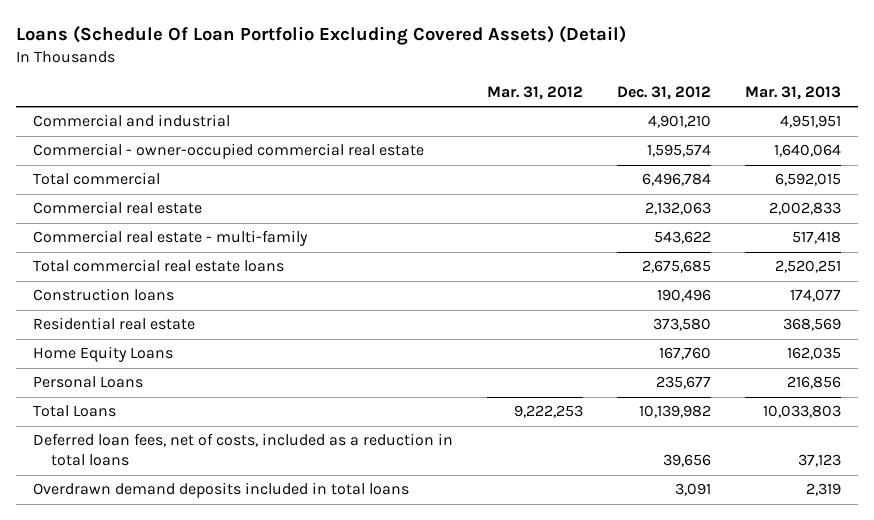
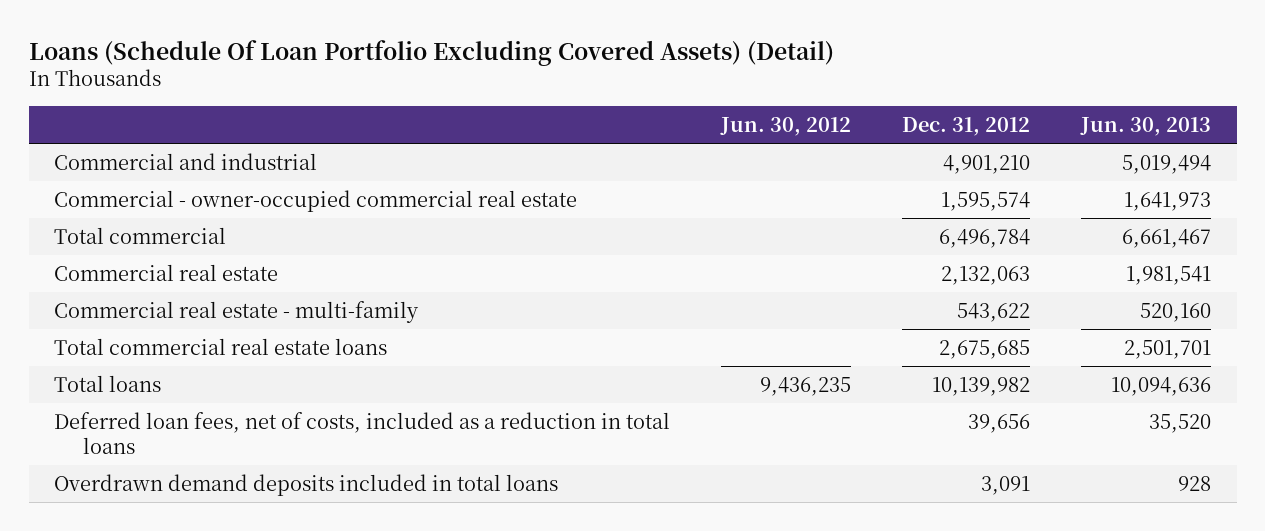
[486,86,583,101] Mar. 31, 2012 -> none
[744,86,841,101] Mar. 31, 2013 -> none
none -> [720,116,852,136] Jun. 30, 2012
none -> [1080,116,1212,136] Jun. 30, 2013
[32,288,174,302] Construction loans -> none
[32,317,195,331] Residential real estate -> none
[32,346,173,363] Home Equity Loans -> none
[32,376,143,389] Personal Loans -> none
[32,405,116,418] Total Loans -> [54,374,162,392] Total loans

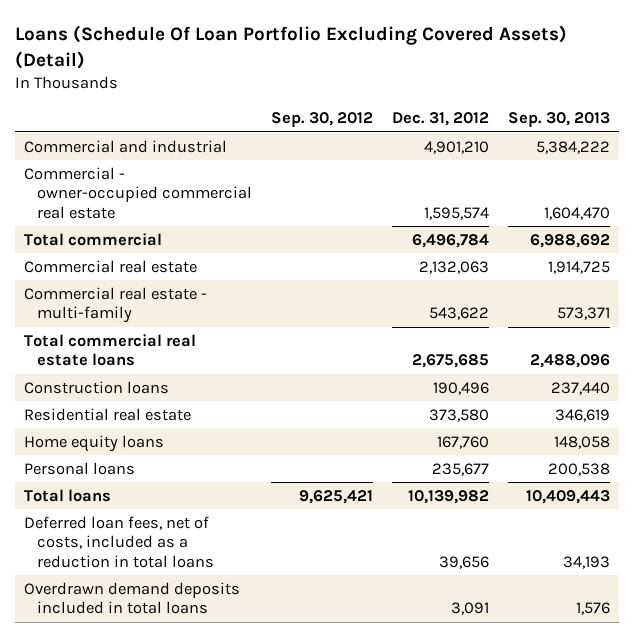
[720,116,852,136] Jun. 30, 2012 -> none
[1080,116,1212,136] Jun. 30, 2013 -> none
none -> [271,112,374,128] Sep. 30, 2012
none -> [508,112,611,128] Sep. 30, 2013
none -> [24,380,170,394] Construction loans
none -> [24,407,192,421] Residential real estate
none -> [24,434,165,452] Home equity loans
none -> [24,461,136,475] Personal loans

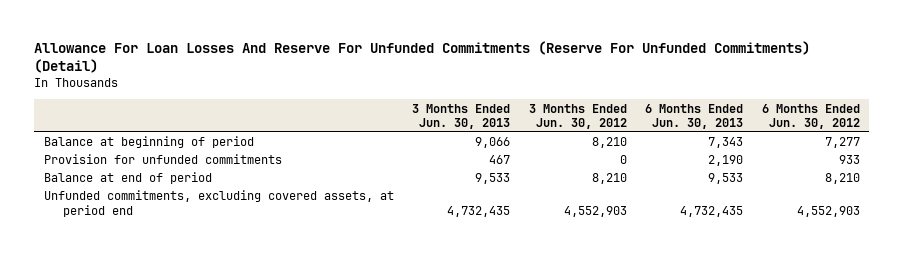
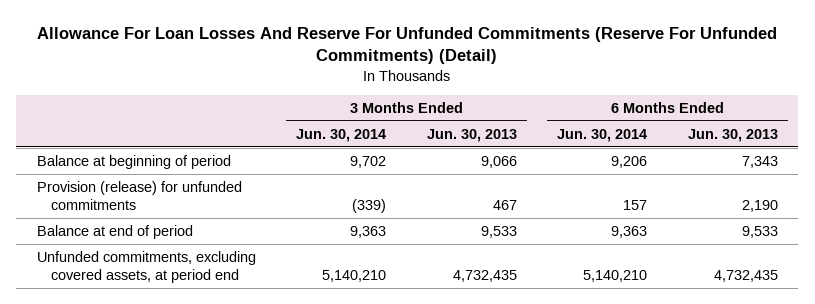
[528,103,627,130] 3 Months Ended Jun. 30, 2012 -> none
[762,103,861,130] 6 Months Ended Jun. 30, 2012 -> none
none -> [296,128,387,142] Jun. 30, 2014
none -> [557,128,648,142] Jun. 30, 2014
[43,154,282,165] Provision for unfunded commitments -> [36,180,242,211] Provision (release) for unfunded commitments

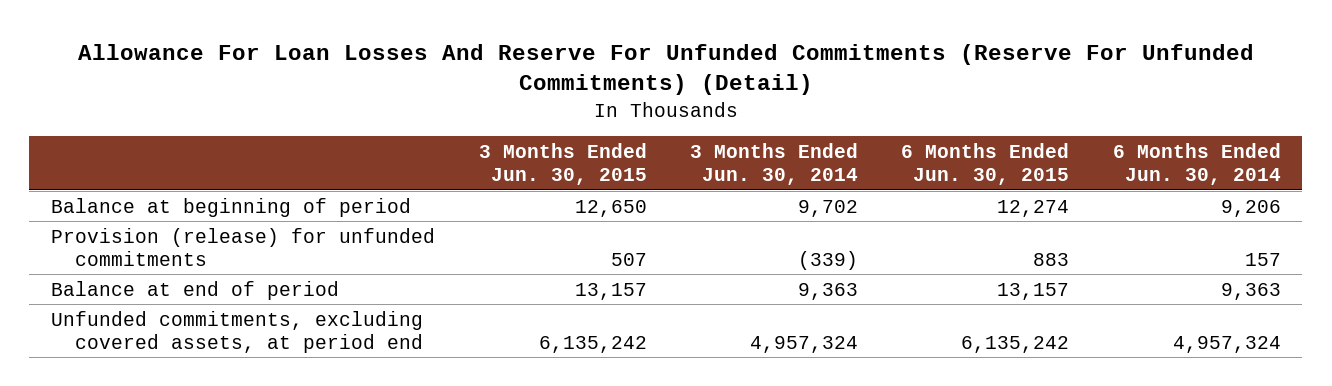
[426,128,517,142] Jun. 30, 2013 -> none
[687,128,778,142] Jun. 30, 2013 -> none
none -> [478,143,647,186] 3 Months Ended Jun. 30, 2015
none -> [901,143,1070,186] 6 Months Ended Jun. 30, 2015
[322,270,387,283] 5,140,210 -> [749,335,858,353] 4,957,324
[583,270,648,283] 5,140,210 -> [1172,335,1281,353] 4,957,324

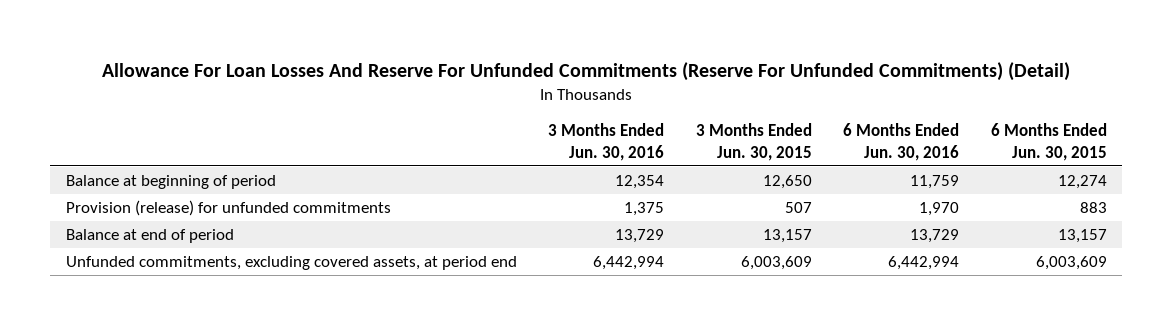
[689,143,858,186] 3 Months Ended Jun. 30, 2014 -> none
[1112,143,1281,186] 6 Months Ended Jun. 30, 2014 -> none
none -> [548,123,665,161] 3 Months Ended Jun. 30, 2016
none -> [843,123,960,161] 6 Months Ended Jun. 30, 2016
[538,335,647,353] 6,135,242 -> [740,256,812,271] 6,003,609
[961,335,1070,353] 6,135,242 -> [1035,256,1107,271] 6,003,609

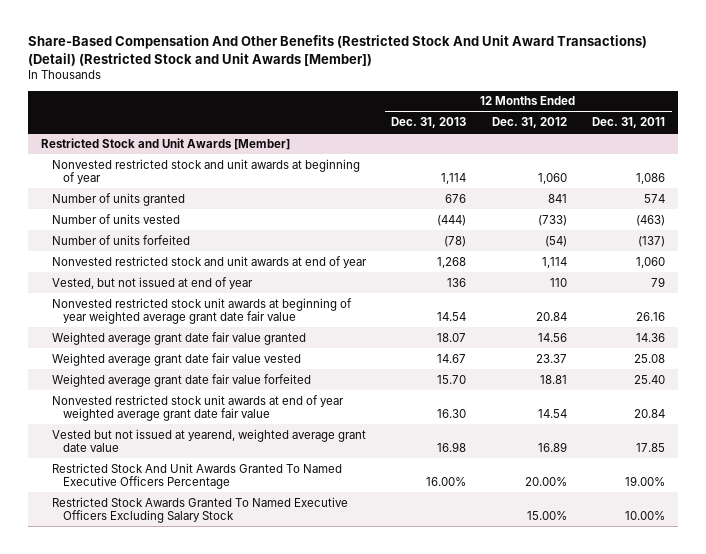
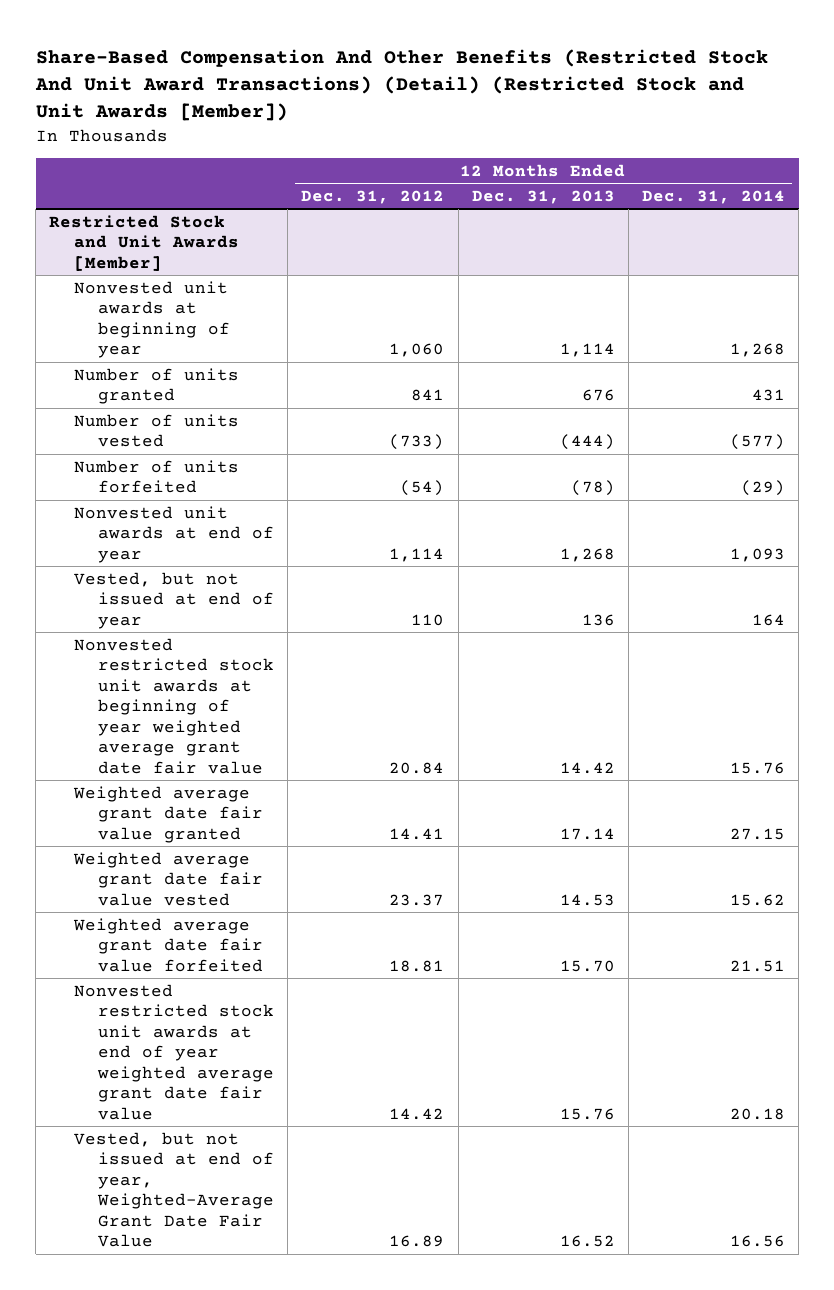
[592,116,666,128] Dec. 31, 2011 -> none
none -> [641,189,785,204] Dec. 31, 2014
[52,158,361,185] Nonvested restricted stock and unit awards at beginning of year -> [73,280,231,359] Nonvested unit awards at beginning of year
[52,255,368,268] Nonvested restricted stock and unit awards at end of year -> [73,505,275,563] Nonvested unit awards at end of year
[437,312,467,322] 14.54 -> [559,761,615,774] 14.42
[437,332,467,342] 18.07 -> [559,827,615,840] 17.14
[537,332,567,342] 14.56 -> [389,827,445,840] 14.41
[437,353,467,363] 14.67 -> [559,893,615,906] 14.53
[52,462,343,490] Restricted Stock And Unit Awards Granted To Named Executive Officers Percentage -> none
[52,496,349,524] Restricted Stock Awards Granted To Named Executive Officers Excluding Salary Stock -> none
[437,409,467,419] 16.30 -> [559,1107,615,1120] 15.76
[537,409,567,419] 14.54 -> [389,1107,445,1120] 14.42
[52,428,367,453] Vested but not issued at yearend, weighted average grant date value -> [73,1131,275,1248] Vested, but not issued at end of year, Weighted-Average Grant Date Fair Value
[437,442,467,453] 16.98 -> [559,1235,615,1248] 16.52

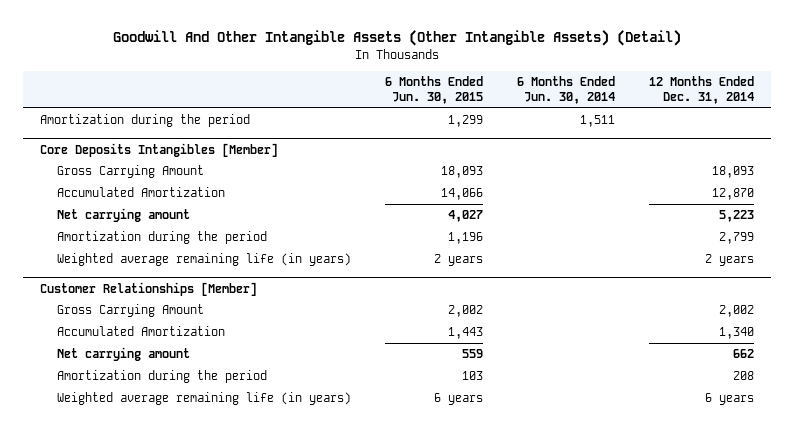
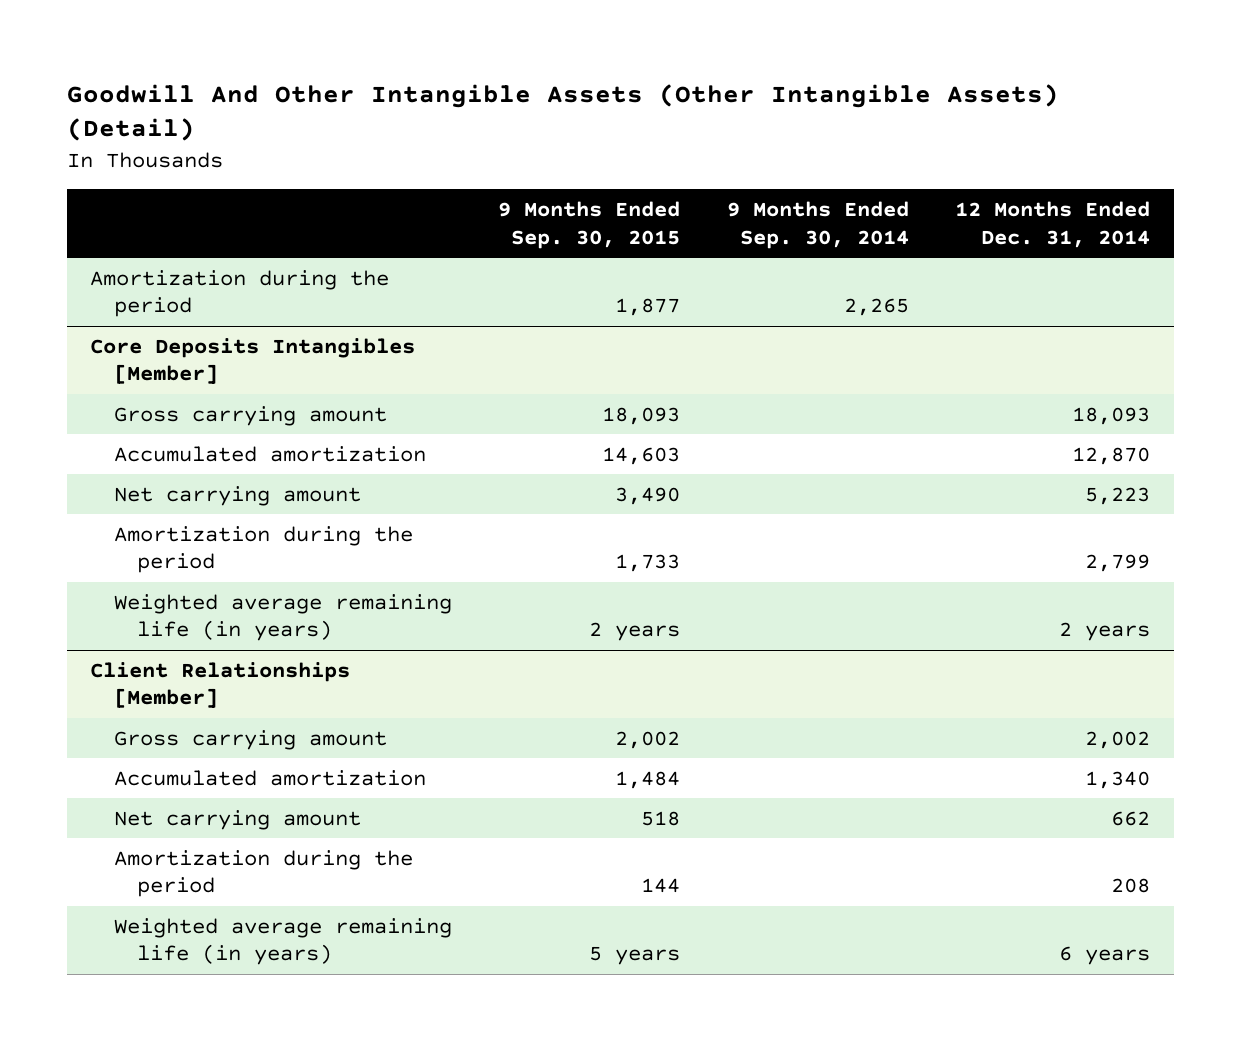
[385,76,484,104] 6 Months Ended Jun. 30, 2015 -> none
[516,76,615,104] 6 Months Ended Jun. 30, 2014 -> none
none -> [498,200,681,249] 9 Months Ended Sep. 30, 2015
none -> [726,200,909,249] 9 Months Ended Sep. 30, 2014
[57,165,205,179] Gross Carrying Amount -> [113,405,387,426] Gross carrying amount
[57,187,226,198] Accumulated Amortization -> [113,445,426,462] Accumulated amortization
[40,281,258,296] Customer Relationships [Member] -> [90,661,351,709] Client Relationships [Member]
[57,304,205,318] Gross Carrying Amount -> [113,729,387,750] Gross carrying amount
[57,326,226,337] Accumulated Amortization -> [113,769,426,786] Accumulated amortization

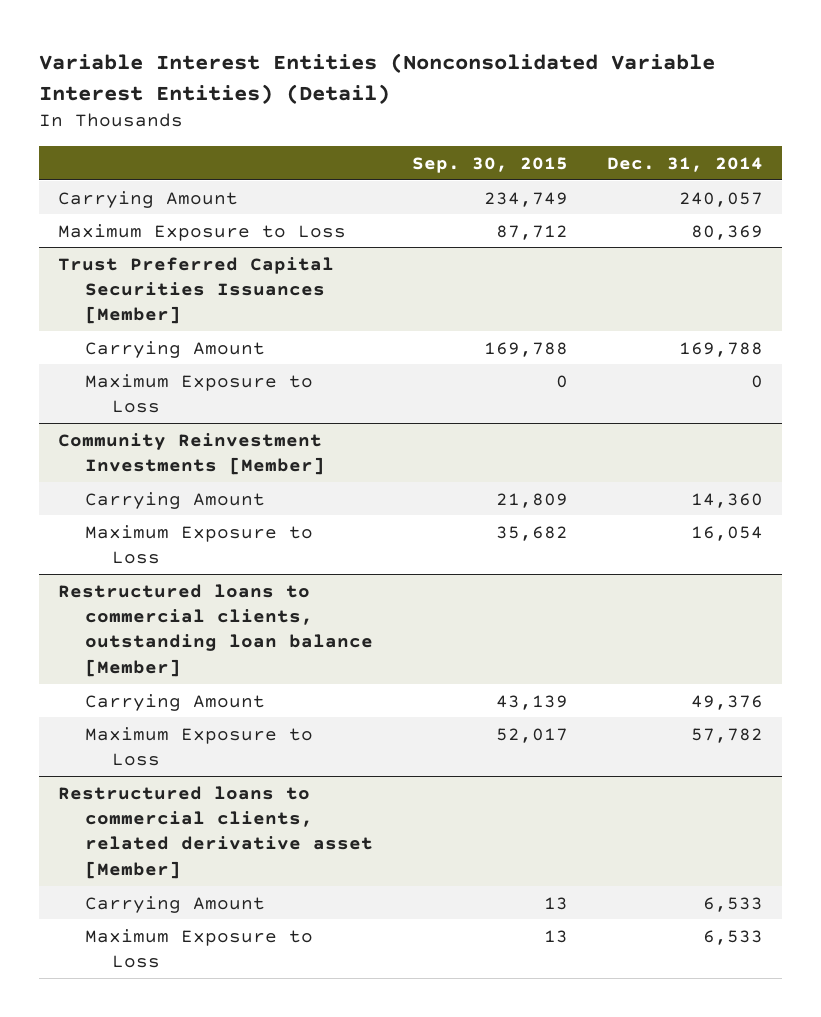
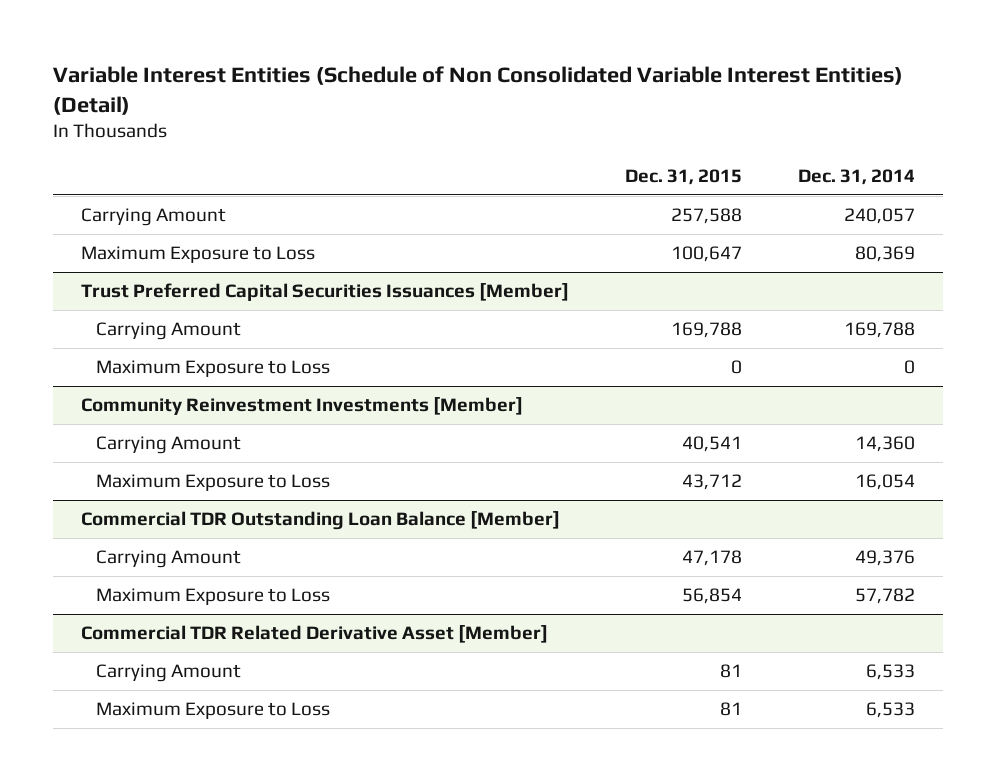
[38,53,715,104] Variable Interest Entities (Nonconsolidated Variable Interest Entities) (Detail) -> [52,66,903,115] Variable Interest Entities (Schedule of Non Consolidated Variable Interest Entities) (Detail)
[412,156,569,173] Sep. 30, 2015 -> none
none -> [624,168,742,185] Dec. 31, 2015
[58,583,374,677] Restructured loans to commercial clients, outstanding loan balance [Member] -> [80,511,560,531] Commercial TDR Outstanding Loan Balance [Member]
[58,785,374,879] Restructured loans to commercial clients, related derivative asset [Member] -> [80,625,548,644] Commercial TDR Related Derivative Asset [Member]

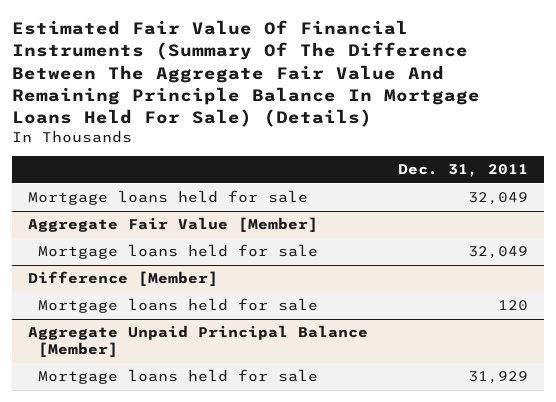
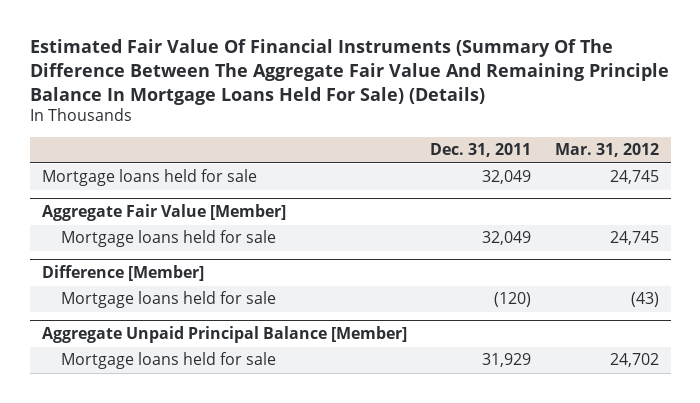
none -> [554,143,659,158] Mar. 31, 2012
[498,300,529,312] 120 -> [494,292,532,308] (120)

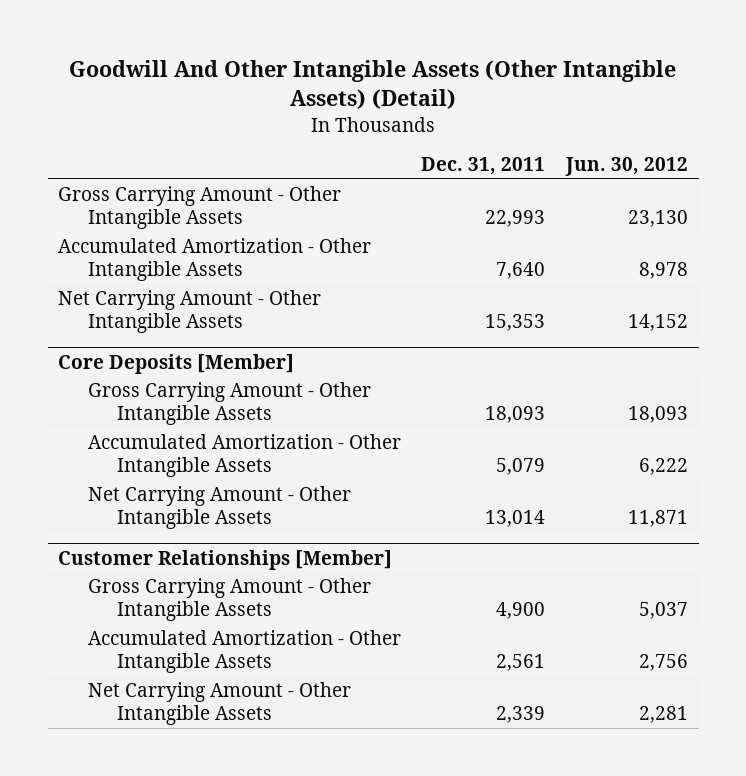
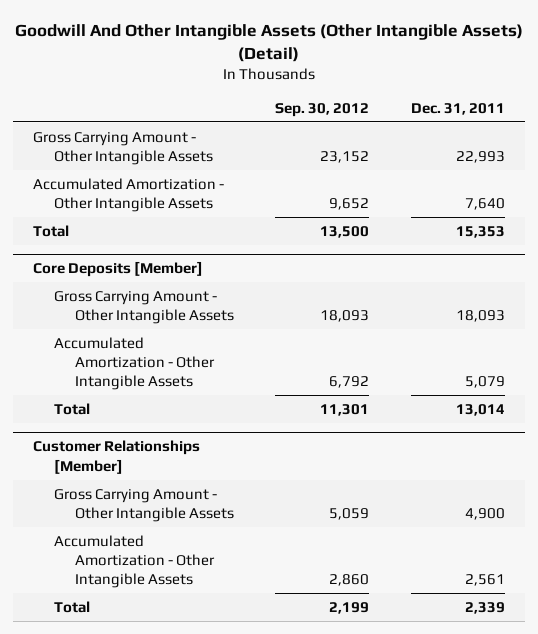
[565,157,689,177] Jun. 30, 2012 -> none
none -> [275,102,370,117] Sep. 30, 2012
[58,289,322,334] Net Carrying Amount - Other Intangible Assets -> [33,224,70,237] Total
[87,485,351,530] Net Carrying Amount - Other Intangible Assets -> [54,402,91,415] Total
[87,681,351,726] Net Carrying Amount - Other Intangible Assets -> [54,600,91,613] Total

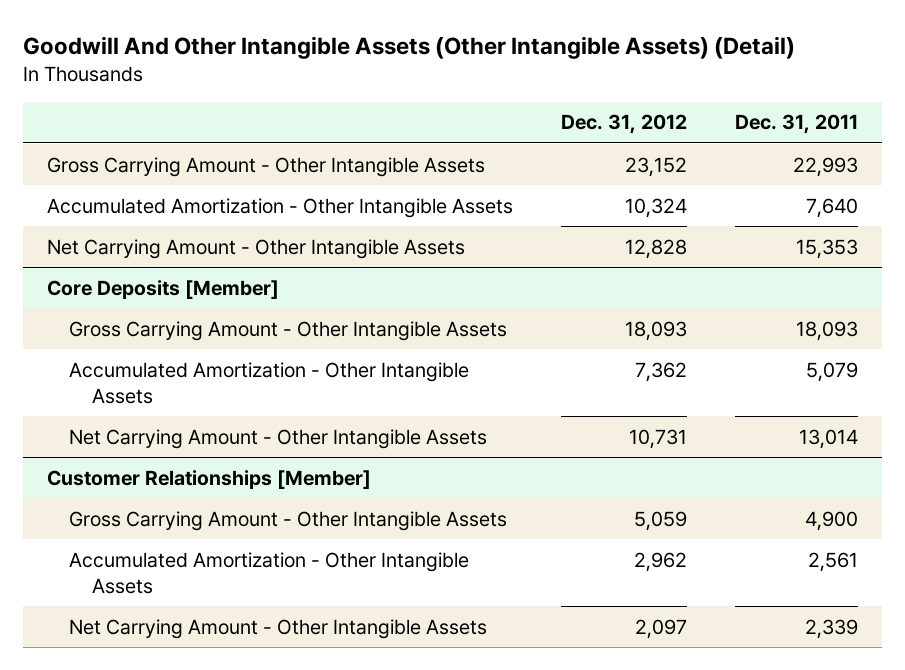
[275,102,370,117] Sep. 30, 2012 -> none
none -> [560,114,687,135] Dec. 31, 2012
[33,224,70,237] Total -> [46,238,465,259] Net Carrying Amount - Other Intangible Assets
[54,402,91,415] Total -> [69,428,488,449] Net Carrying Amount - Other Intangible Assets
[54,600,91,613] Total -> [69,618,488,639] Net Carrying Amount - Other Intangible Assets

